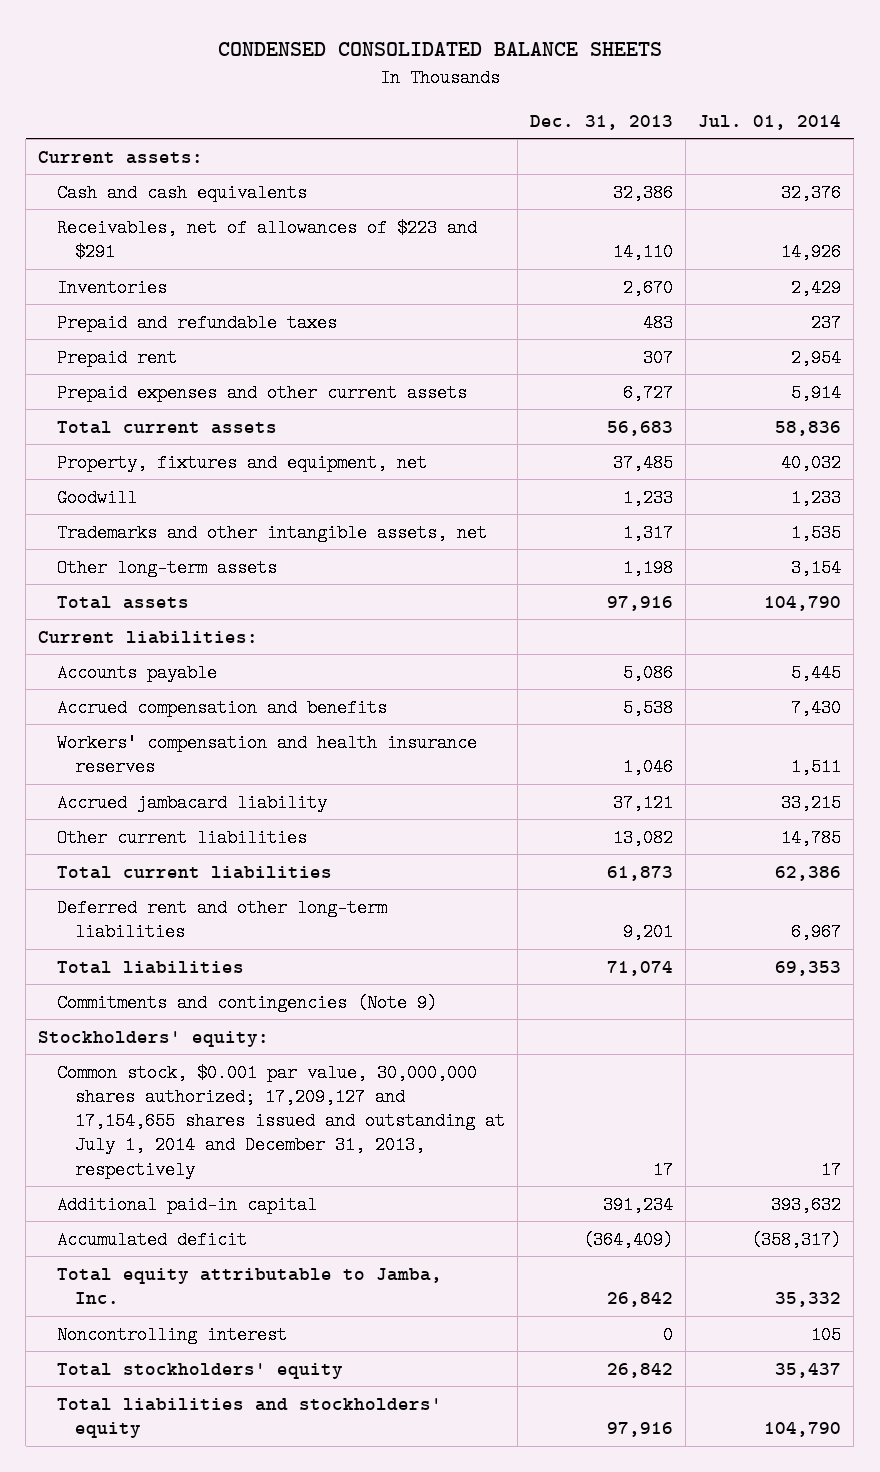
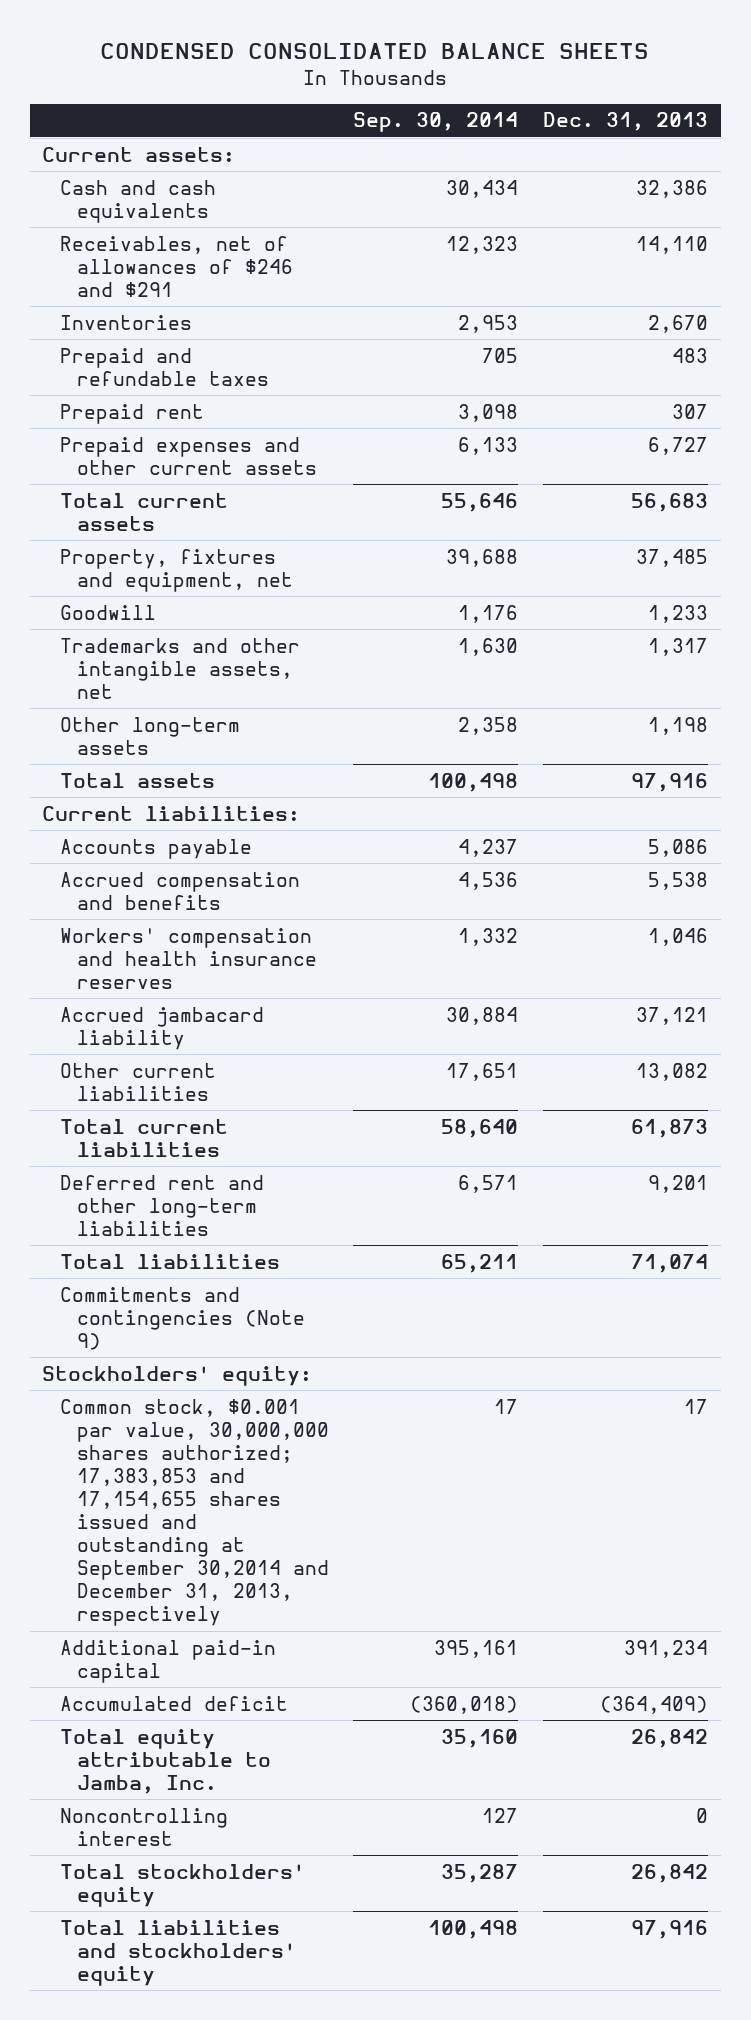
[698,114,842,130] Jul. 01, 2014 -> none
none -> [353,112,519,133] Sep. 30, 2014
[56,218,477,261] Receivables, net of allowances of $223 and $291 -> [59,235,293,297] Receivables, net of allowances of $246 and $291
[56,1063,506,1179] Common stock, $0.001 par value, 30,000,000 shares authorized; 17,209,127 and 17,154,655 shares issued and outstanding at July 1, 2014 and December 31, 2013, respectively -> [59,1398,329,1627] Common stock, $0.001 par value, 30,000,000 shares authorized; 17,383,853 and 17,154,655 shares issued and outstanding at September 30,2014 and December 31, 2013, respectively

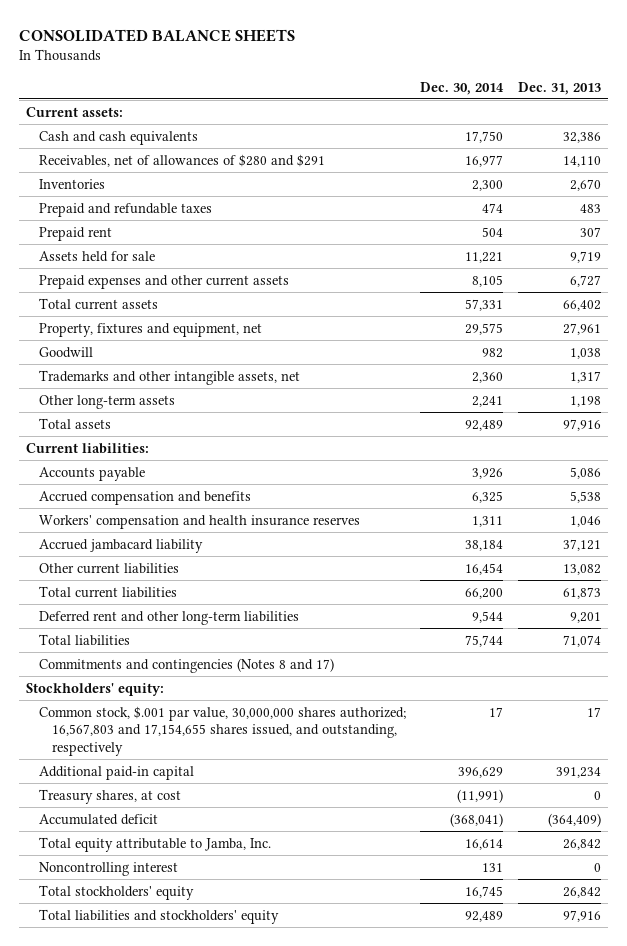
[100,43,650,60] CONDENSED CONSOLIDATED BALANCE SHEETS -> [18,28,295,42] CONSOLIDATED BALANCE SHEETS
[353,112,519,133] Sep. 30, 2014 -> none
none -> [420,81,505,95] Dec. 30, 2014
[59,235,293,297] Receivables, net of allowances of $246 and $291 -> [38,153,325,167] Receivables, net of allowances of $280 and $291
none -> [38,250,155,262] Assets held for sale
[631,492,709,512] 56,683 -> [562,299,601,311] 66,402
[636,548,709,567] 37,485 -> [562,322,601,335] 27,961
[648,604,709,623] 1,233 -> [569,347,601,359] 1,038
[59,1286,305,1350] Commitments and contingencies (Note 9) -> [38,657,334,673] Commitments and contingencies (Notes 8 and 17)
[59,1398,329,1627] Common stock, $0.001 par value, 30,000,000 shares authorized; 17,383,853 and 17,154,655 shares issued and outstanding at September 30,2014 and December 31, 2013, respectively -> [38,705,406,756] Common stock, $.001 par value, 30,000,000 shares authorized; 16,567,803 and 17,154,655 shares issued, and outstanding, respectively
none -> [38,788,181,804] Treasury shares, at cost

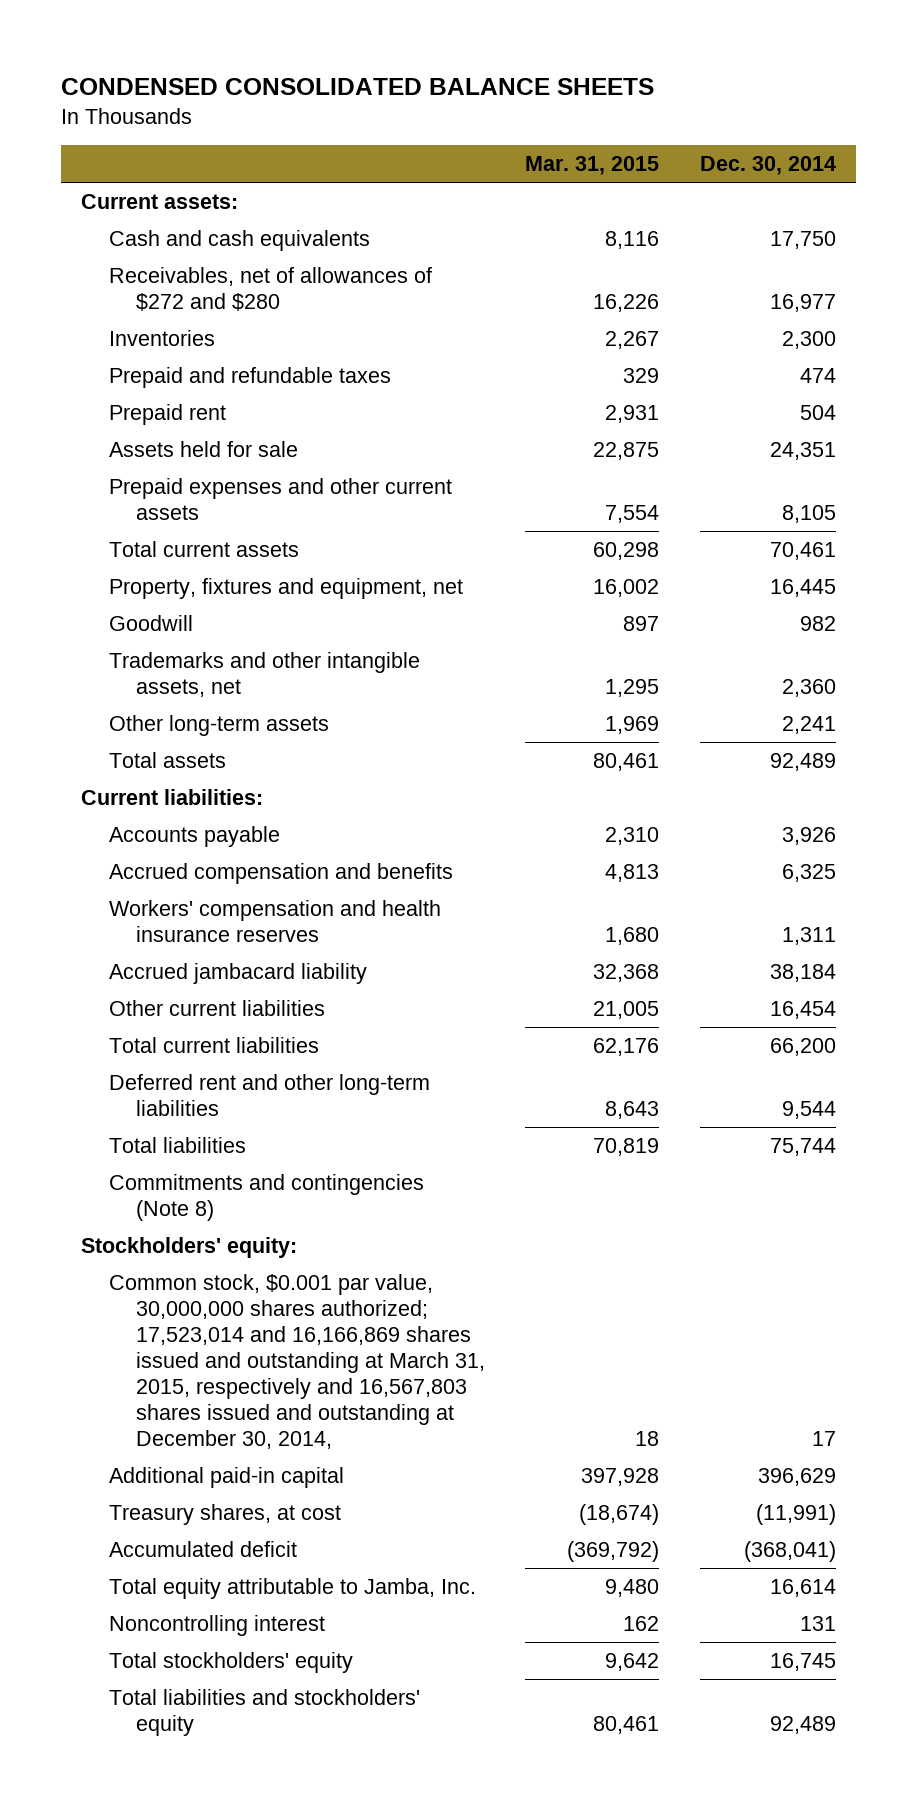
[18,28,295,42] CONSOLIDATED BALANCE SHEETS -> [61,77,655,95] CONDENSED CONSOLIDATED BALANCE SHEETS
[517,81,601,95] Dec. 31, 2013 -> none
none -> [525,156,660,176] Mar. 31, 2015
[38,153,325,167] Receivables, net of allowances of $280 and $291 -> [108,266,432,311] Receivables, net of allowances of $272 and $280
[465,251,504,263] 11,221 -> [769,441,836,460] 24,351
[465,298,504,311] 57,331 -> [769,541,836,560] 70,461
[465,322,504,335] 29,575 -> [769,578,836,597] 16,445
[38,657,334,673] Commitments and contingencies (Notes 8 and 17) -> [108,1173,424,1221] Commitments and contingencies (Note 8)
[38,705,406,756] Common stock, $.001 par value, 30,000,000 shares authorized; 16,567,803 and 17,154,655 shares issued, and outstanding, respectively -> [108,1273,485,1450] Common stock, $0.001 par value, 30,000,000 shares authorized; 17,523,014 and 16,166,869 shares issued and outstanding at March 31, 2015, respectively and 16,567,803 shares issued and outstanding at December 30, 2014,

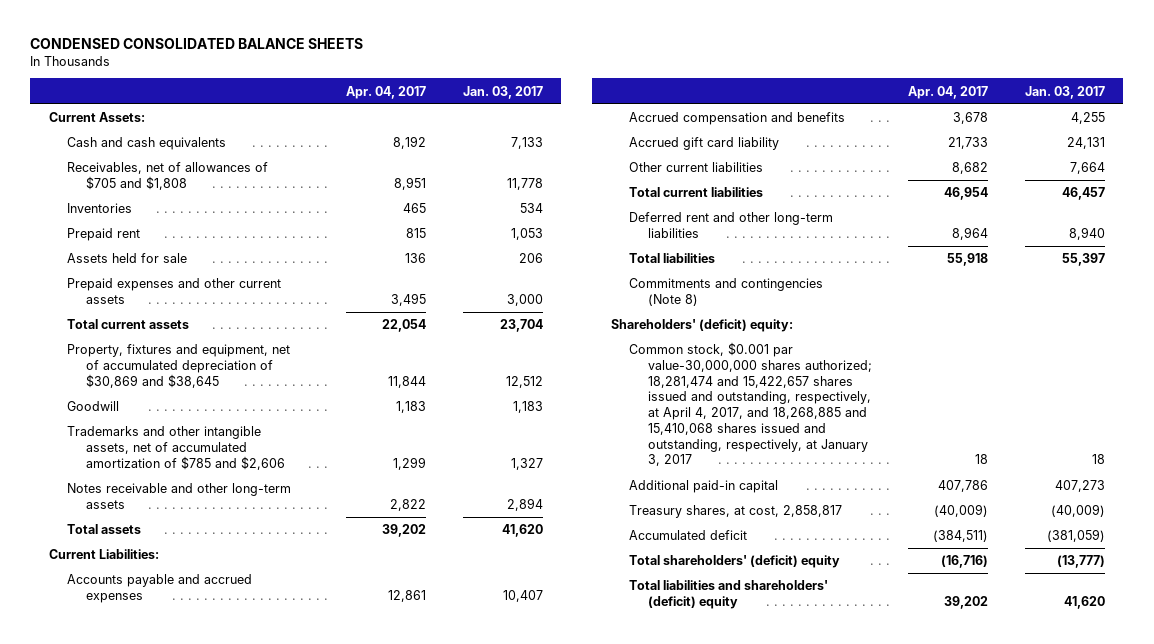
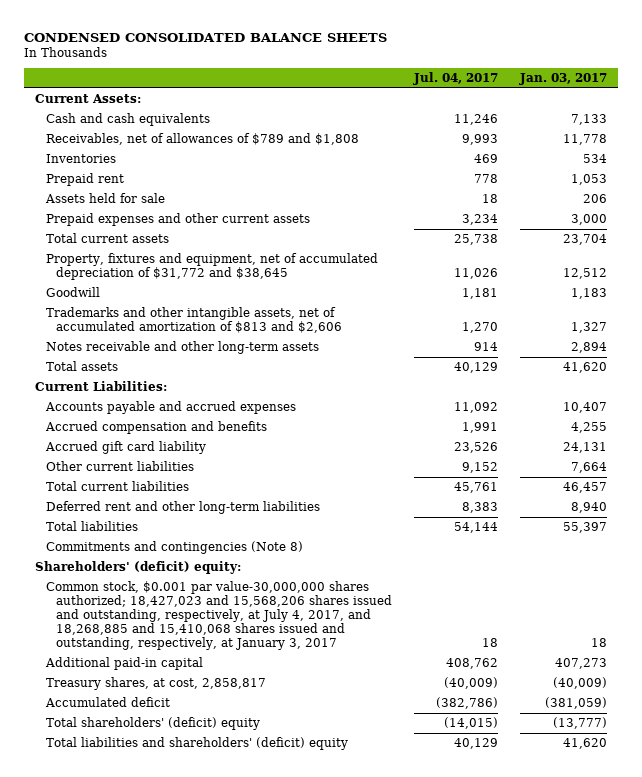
[346,85,427,99] Apr. 04, 2017 -> none
none -> [413,72,499,86] Jul. 04, 2017
[67,162,269,190] Receivables, net of allowances of $705 and $1,808 -> [45,132,359,145] Receivables, net of allowances of $789 and $1,808
[67,344,291,388] Property, fixtures and equipment, net of accumulated depreciation of $30,869 and $38,645 -> [45,252,378,281] Property, fixtures and equipment, net of accumulated depreciation of $31,772 and $38,645
[67,426,285,470] Trademarks and other intangible assets, net of accumulated amortization of $785 and $2,606 -> [45,306,343,334] Trademarks and other intangible assets, net of accumulated amortization of $813 and $2,606
[629,342,872,467] Common stock, $0.001 par value-30,000,000 shares authorized; 18,281,474 and 15,422,657 shares issued and outstanding, respectively, at April 4, 2017, and 18,268,885 and 15,410,068 shares issued and outstanding, respectively, at January 3, 2017 -> [45,580,393,651] Common stock, $0.001 par value-30,000,000 shares authorized; 18,427,023 and 15,568,206 shares issued and outstanding, respectively, at July 4, 2017, and 18,268,885 and 15,410,068 shares issued and outstanding, respectively, at January 3, 2017

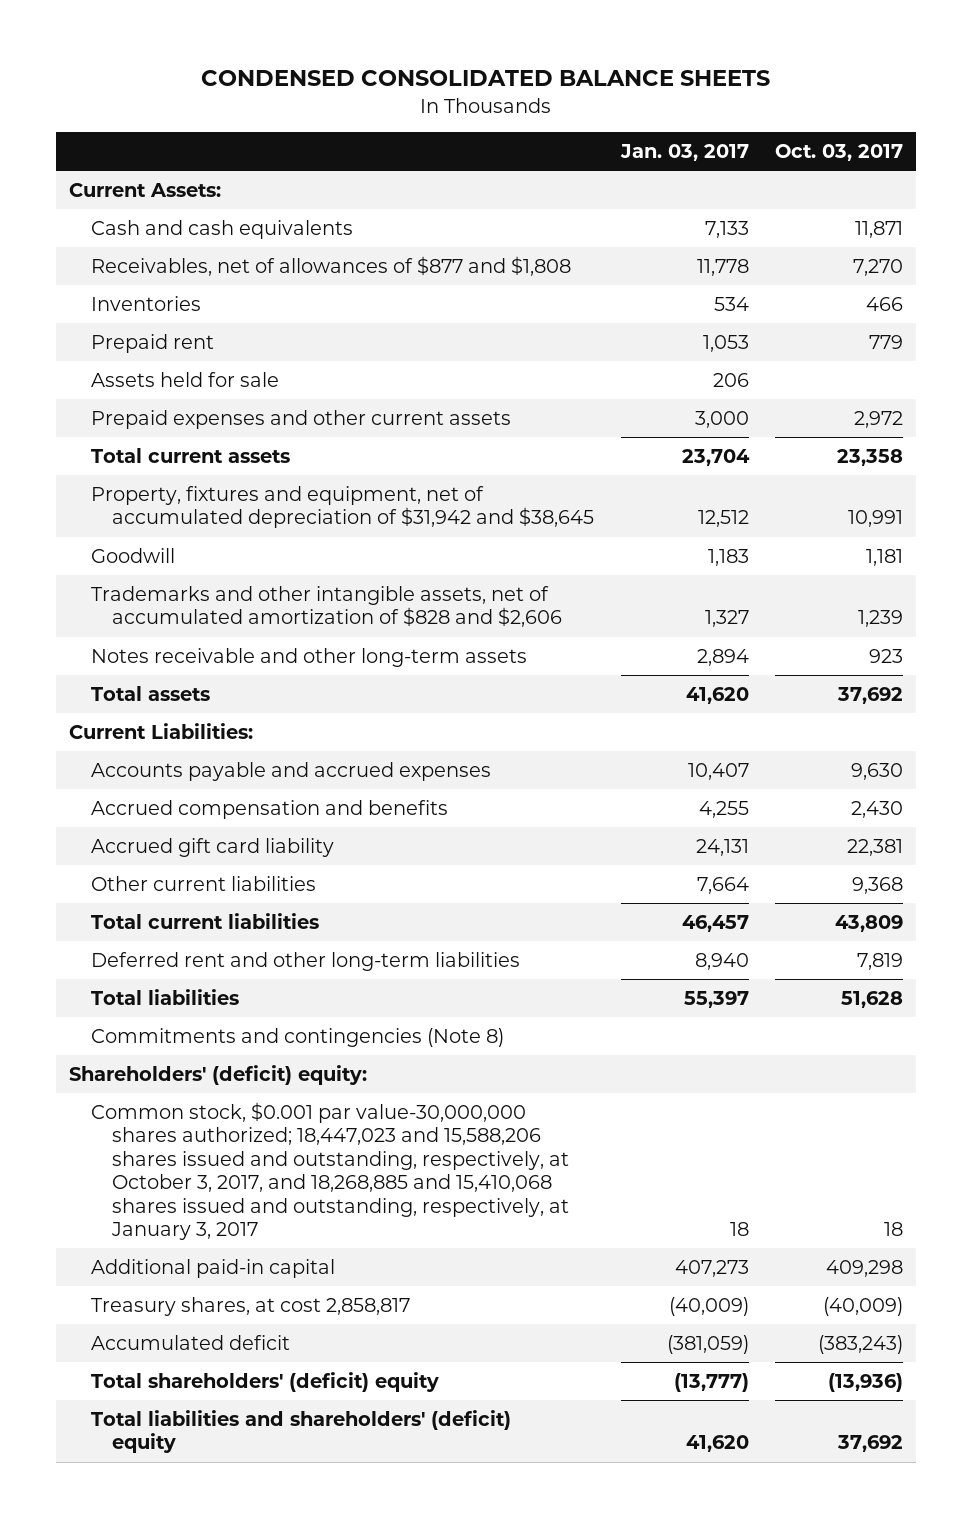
[413,72,499,86] Jul. 04, 2017 -> none
none -> [774,144,903,162] Oct. 03, 2017
[45,132,359,145] Receivables, net of allowances of $789 and $1,808 -> [90,255,571,276] Receivables, net of allowances of $877 and $1,808
[45,252,378,281] Property, fixtures and equipment, net of accumulated depreciation of $31,772 and $38,645 -> [90,485,595,529] Property, fixtures and equipment, net of accumulated depreciation of $31,942 and $38,645
[45,306,343,334] Trademarks and other intangible assets, net of accumulated amortization of $813 and $2,606 -> [90,585,563,628] Trademarks and other intangible assets, net of accumulated amortization of $828 and $2,606
[45,580,393,651] Common stock, $0.001 par value-30,000,000 shares authorized; 18,427,023 and 15,568,206 shares issued and outstanding, respectively, at July 4, 2017, and 18,268,885 and 15,410,068 shares issued and outstanding, respectively, at January 3, 2017 -> [90,1101,570,1241] Common stock, $0.001 par value-30,000,000 shares authorized; 18,447,023 and 15,588,206 shares issued and outstanding, respectively, at October 3, 2017, and 18,268,885 and 15,410,068 shares issued and outstanding, respectively, at January 3, 2017
[45,676,266,690] Treasury shares, at cost, 2,858,817 -> [90,1296,410,1316] Treasury shares, at cost 2,858,817

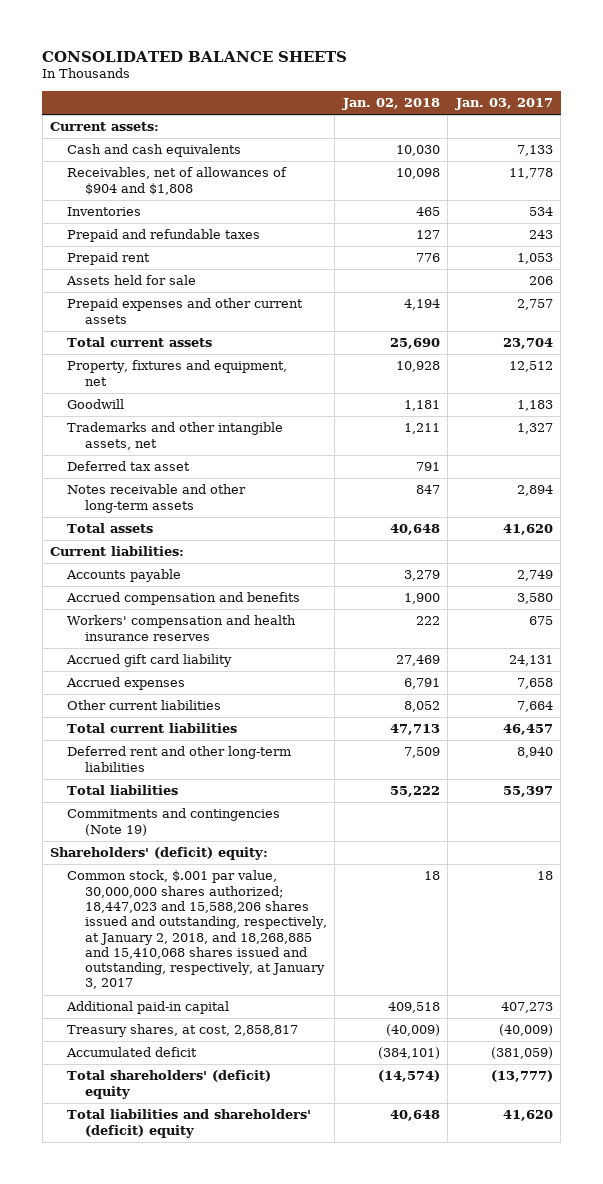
[200,70,770,87] CONDENSED CONSOLIDATED BALANCE SHEETS -> [42,50,348,62] CONSOLIDATED BALANCE SHEETS
[774,144,903,162] Oct. 03, 2017 -> none
none -> [341,98,440,111] Jan. 02, 2018
[68,182,221,197] Current Assets: -> [50,122,160,132] Current assets:
[90,255,571,276] Receivables, net of allowances of $877 and $1,808 -> [67,167,288,195] Receivables, net of allowances of $904 and $1,808
none -> [67,229,261,243] Prepaid and refundable taxes
[694,410,749,428] 3,000 -> [516,299,553,311] 2,757
[90,485,595,529] Property, fixtures and equipment, net of accumulated depreciation of $31,942 and $38,645 -> [67,360,288,386] Property, fixtures and equipment, net
[90,585,563,628] Trademarks and other intangible assets, net of accumulated amortization of $828 and $2,606 -> [67,422,284,450] Trademarks and other intangible assets, net
none -> [67,461,191,472] Deferred tax asset
[90,761,491,781] Accounts payable and accrued expenses -> none
[68,722,253,739] Current Liabilities: -> [50,546,185,557] Current liabilities:
none -> [66,569,182,583] Accounts payable
[698,800,749,818] 4,255 -> [516,593,553,605] 3,580
none -> [67,615,297,641] Workers' compensation and health insurance reserves
none -> [66,677,186,691] Accrued expenses
[90,1027,504,1047] Commitments and contingencies (Note 8) -> [67,808,281,836] Commitments and contingencies (Note 19)
[90,1101,570,1241] Common stock, $0.001 par value-30,000,000 shares authorized; 18,447,023 and 15,588,206 shares issued and outstanding, respectively, at October 3, 2017, and 18,268,885 and 15,410,068 shares issued and outstanding, respectively, at January 3, 2017 -> [67,870,327,990] Common stock, $.001 par value, 30,000,000 shares authorized; 18,447,023 and 15,588,206 shares issued and outstanding, respectively, at January 2, 2018, and 18,268,885 and 15,410,068 shares issued and outstanding, respectively, at January 3, 2017
[90,1296,410,1316] Treasury shares, at cost 2,858,817 -> [67,1024,299,1038] Treasury shares, at cost, 2,858,817

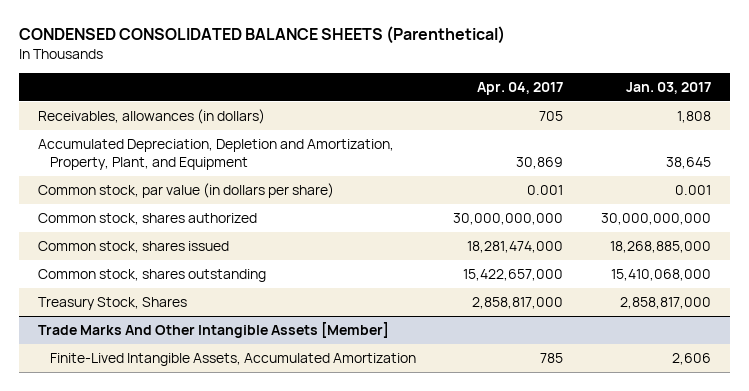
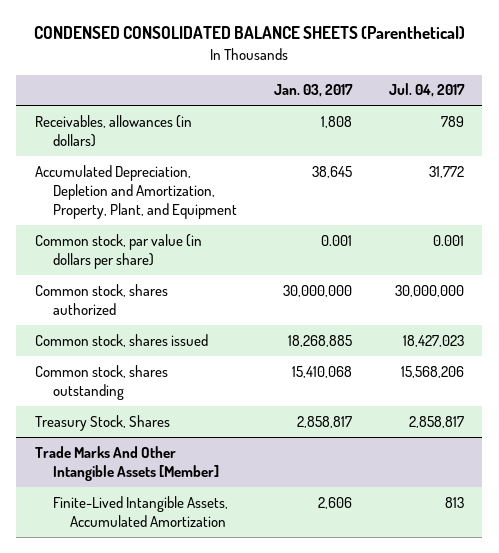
[477,82,564,96] Apr. 04, 2017 -> none
none -> [388,83,465,98] Jul. 04, 2017
[601,212,712,225] 30,000,000,000 -> [282,284,352,297] 30,000,000
[610,240,712,253] 18,268,885,000 -> [287,334,352,347] 18,268,885
[611,268,712,281] 15,410,068,000 -> [291,365,352,378] 15,410,068
[620,296,712,309] 2,858,817,000 -> [296,415,352,428] 2,858,817

